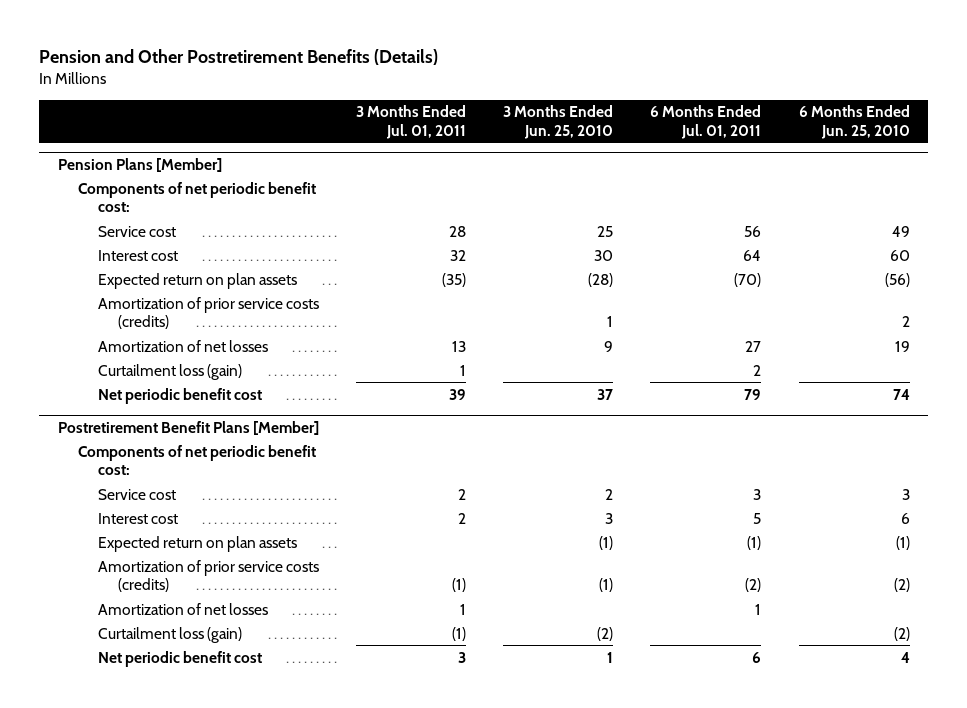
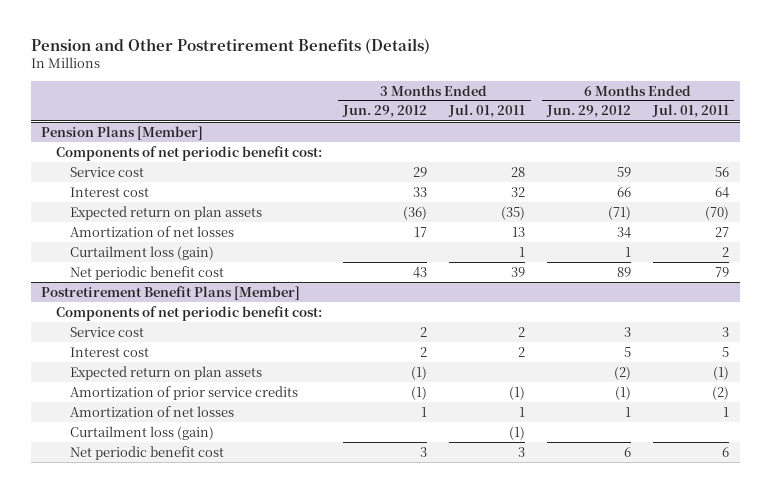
[503,105,614,139] 3 Months Ended Jun. 25, 2010 -> none
[798,105,910,139] 6 Months Ended Jun. 25, 2010 -> none
none -> [342,105,428,119] Jun. 29, 2012
none -> [545,105,631,119] Jun. 29, 2012
[97,296,319,330] Amortization of prior service costs (credits) -> none
[97,559,319,593] Amortization of prior service costs (credits) -> [69,385,298,400] Amortization of prior service credits

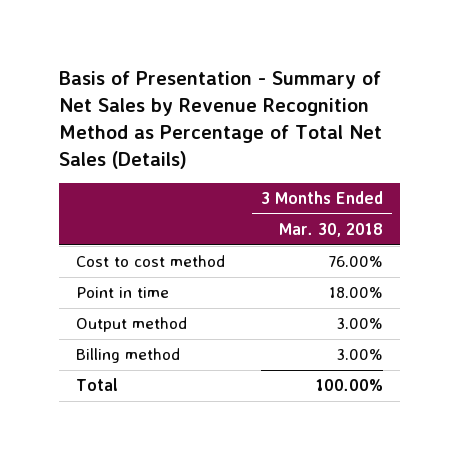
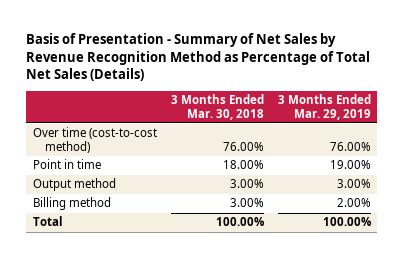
none -> [277,94,371,120] 3 Months Ended Mar. 29, 2019
[76,255,226,268] Cost to cost method -> [33,127,158,153] Over time (cost-to-cost method)

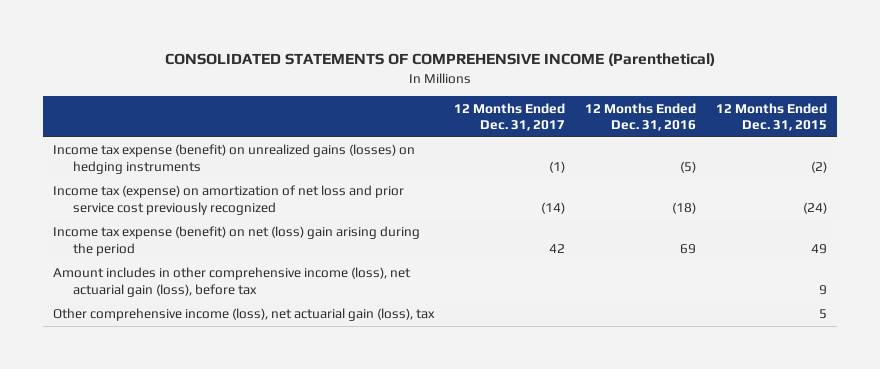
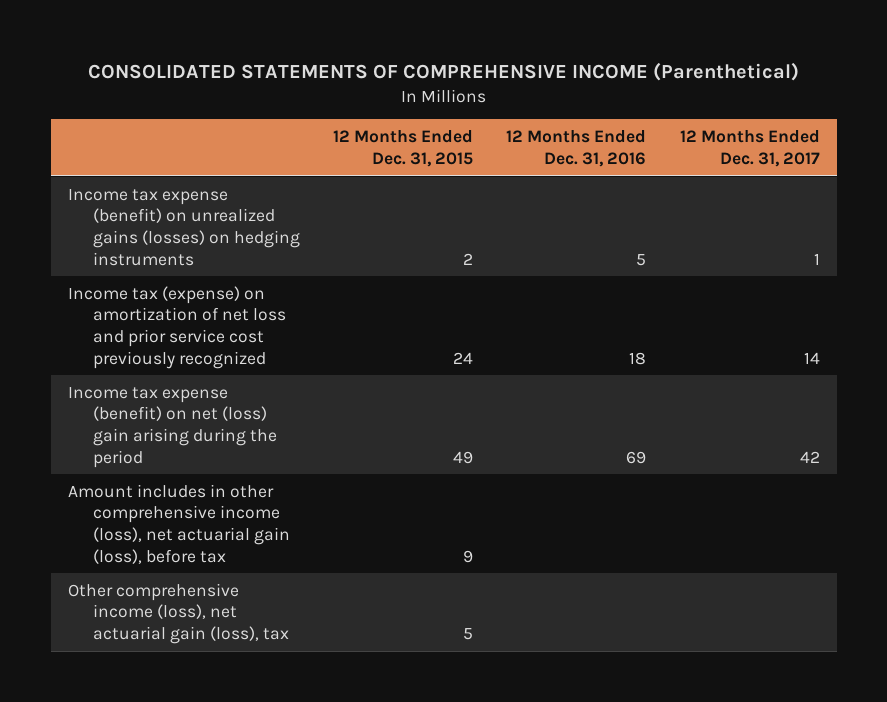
[548,161,565,174] (1) -> [813,252,820,265] 1
[679,161,696,174] (5) -> [636,253,647,266] 5
[810,161,827,174] (2) -> [463,252,474,265] 2
[540,202,565,215] (14) -> [803,351,820,364] 14
[671,202,696,215] (18) -> [629,351,647,365] 18
[802,202,827,215] (24) -> [453,351,474,364] 24

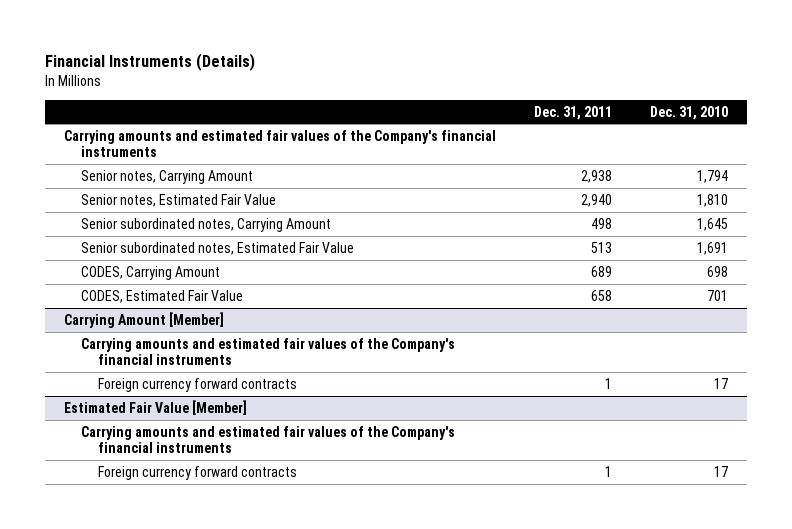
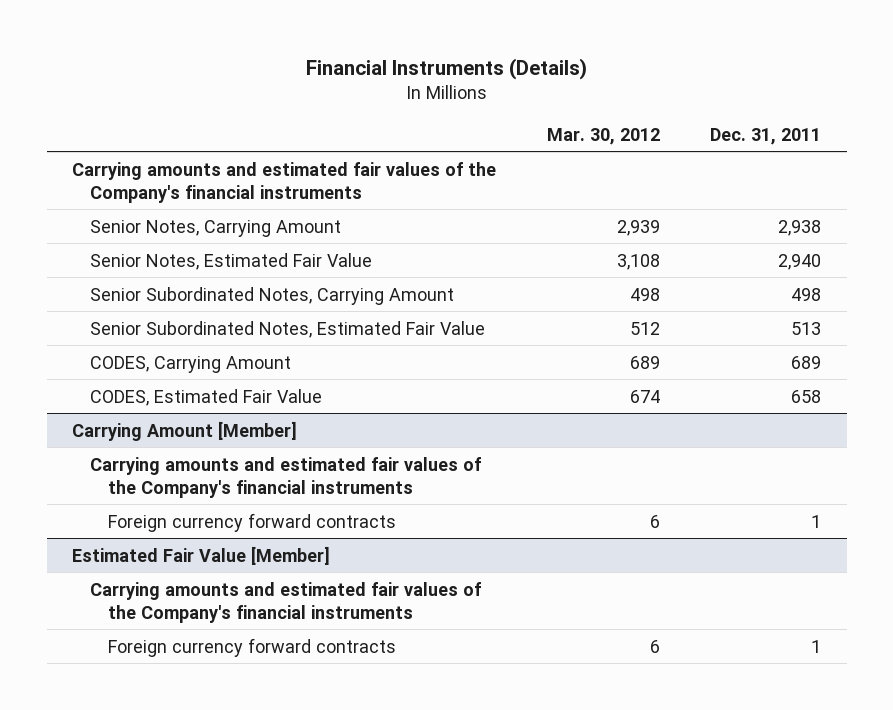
[650,105,729,120] Dec. 31, 2010 -> none
none -> [546,127,660,145] Mar. 30, 2012
[81,169,254,184] Senior notes, Carrying Amount -> [89,219,341,237] Senior Notes, Carrying Amount
[81,193,277,207] Senior notes, Estimated Fair Value -> [89,252,372,270] Senior Notes, Estimated Fair Value
[81,217,332,232] Senior subordinated notes, Carrying Amount -> [89,286,454,305] Senior Subordinated Notes, Carrying Amount
[81,241,355,255] Senior subordinated notes, Estimated Fair Value -> [89,320,485,338] Senior Subordinated Notes, Estimated Fair Value

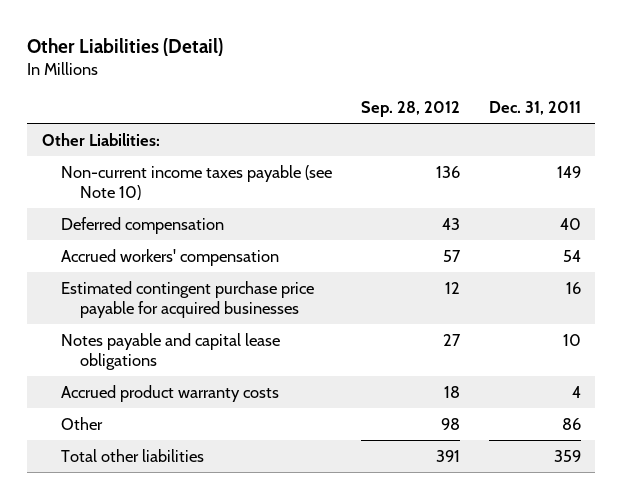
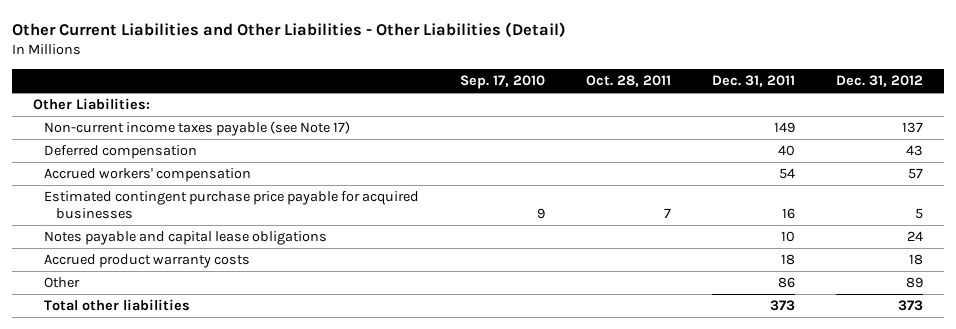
[27,37,224,56] Other Liabilities (Detail) -> [12,21,567,37] Other Current Liabilities and Other Liabilities - Other Liabilities (Detail)
[360,100,460,117] Sep. 28, 2012 -> none
none -> [460,74,546,89] Sep. 17, 2010
none -> [586,74,672,87] Oct. 28, 2011
none -> [836,74,924,87] Dec. 31, 2012
[60,164,332,200] Non-current income taxes payable (see Note 10) -> [44,121,351,137] Non-current income taxes payable (see Note 17)
[571,385,581,398] 4 -> [781,254,796,266] 18
[553,449,581,462] 359 -> [770,300,796,312] 373

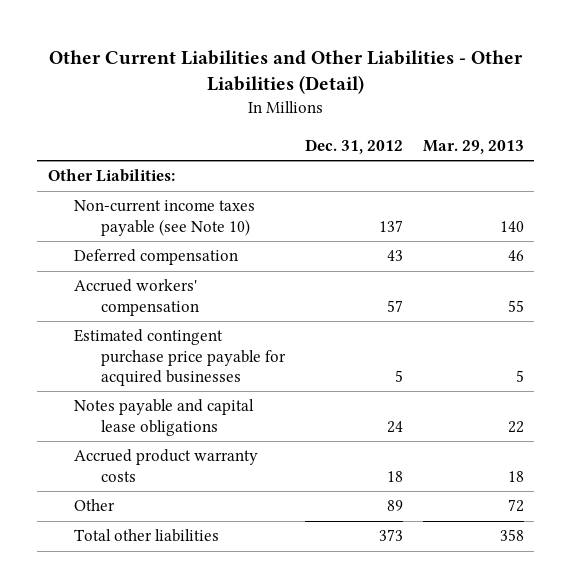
[460,74,546,89] Sep. 17, 2010 -> none
[586,74,672,87] Oct. 28, 2011 -> none
[712,74,796,87] Dec. 31, 2011 -> none
none -> [422,139,524,154] Mar. 29, 2013
[44,121,351,137] Non-current income taxes payable (see Note 17) -> [74,200,256,236] Non-current income taxes payable (see Note 10)

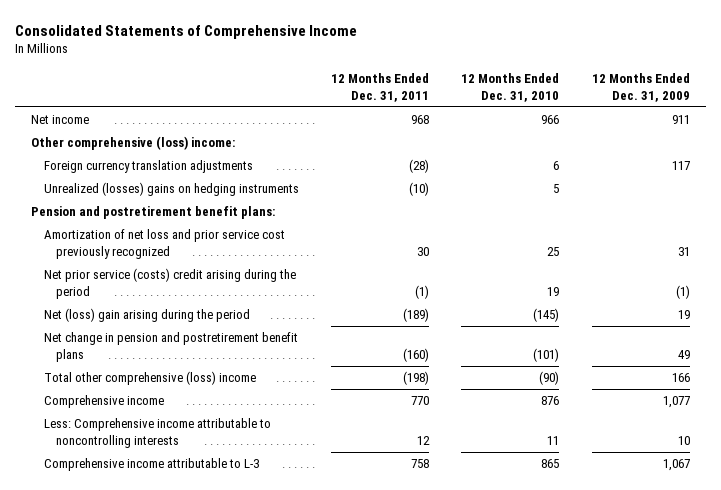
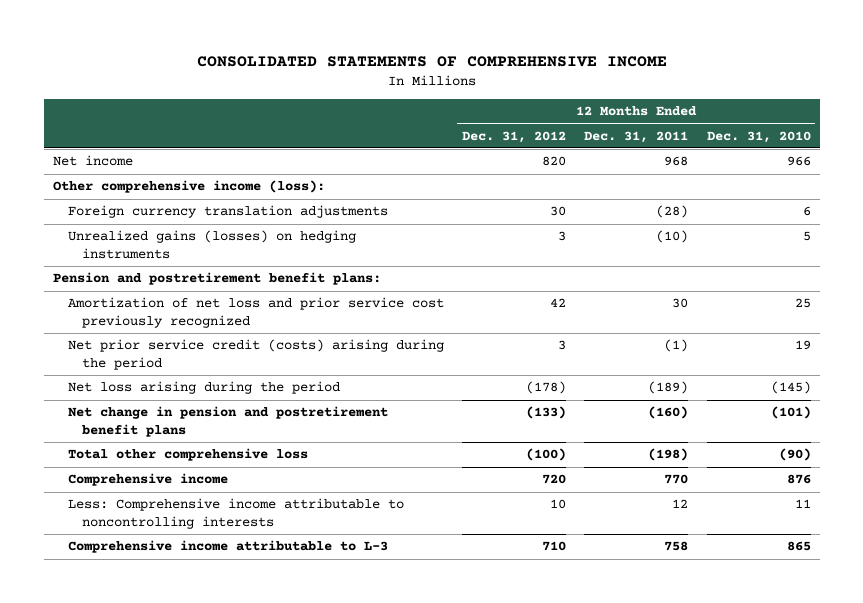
[15,24,358,39] Consolidated Statements of Comprehensive Income -> [196,55,667,67] CONSOLIDATED STATEMENTS OF COMPREHENSIVE INCOME
[591,72,690,102] 12 Months Ended Dec. 31, 2009 -> none
none -> [461,130,566,143] Dec. 31, 2012
[31,136,236,151] Other comprehensive (loss) income: -> [52,180,325,194] Other comprehensive income (loss):
[43,182,299,197] Unrealized (losses) gains on hedging instruments -> [67,230,356,259] Unrealized gains (losses) on hedging instruments
[43,268,296,300] Net prior service (costs) credit arising during the period -> [67,339,444,370] Net prior service credit (costs) arising during the period
[43,308,250,323] Net (loss) gain arising during the period -> [67,381,340,395] Net loss arising during the period
[43,371,256,386] Total other comprehensive (loss) income -> [67,448,308,462] Total other comprehensive loss

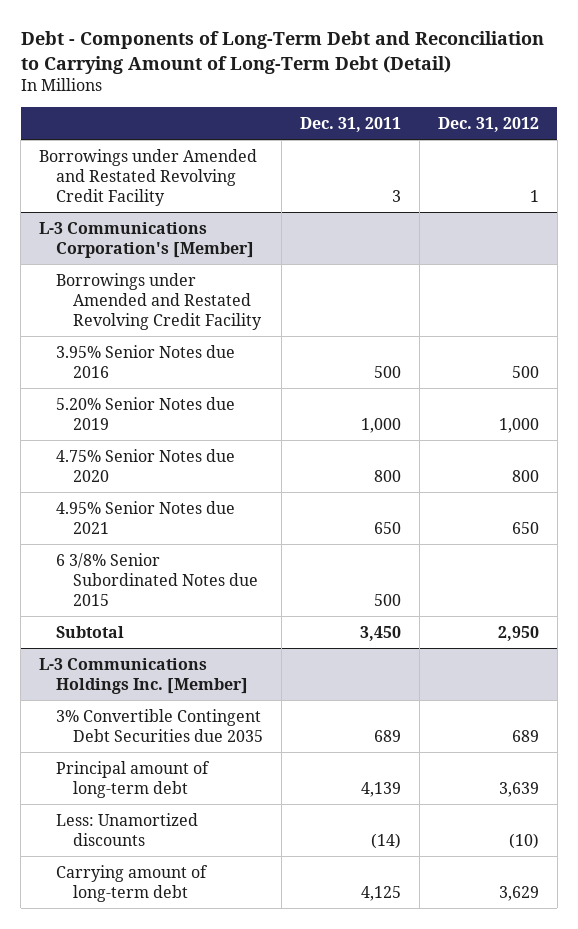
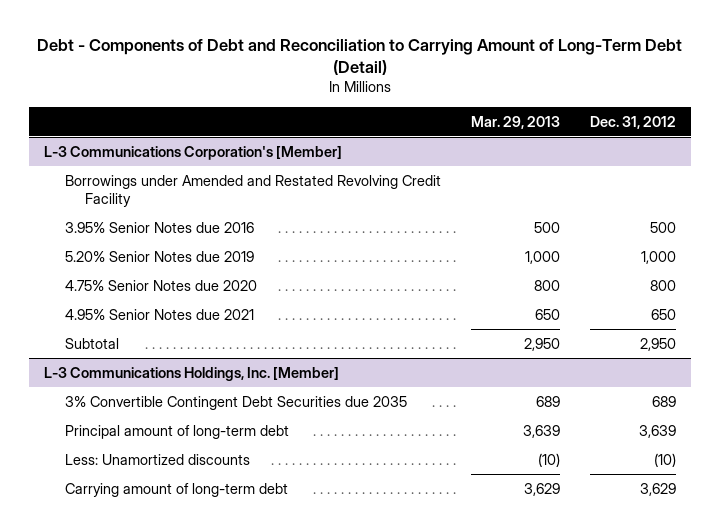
[20,31,544,74] Debt - Components of Long-Term Debt and Reconciliation to Carrying Amount of Long-Term Debt (Detail) -> [37,38,683,76] Debt - Components of Debt and Reconciliation to Carrying Amount of Long-Term Debt (Detail)
[299,116,401,132] Dec. 31, 2011 -> none
none -> [470,115,560,129] Mar. 29, 2013
[39,148,258,206] Borrowings under Amended and Restated Revolving Credit Facility -> none
[55,552,258,606] 6 3/8% Senior Subordinated Notes due 2015 -> none
[39,657,248,694] L-3 Communications Holdings Inc. [Member] -> [43,366,339,381] L-3 Communications Holdings, Inc. [Member]

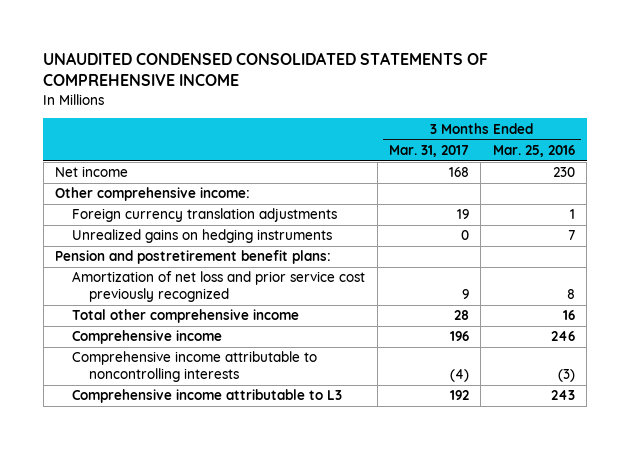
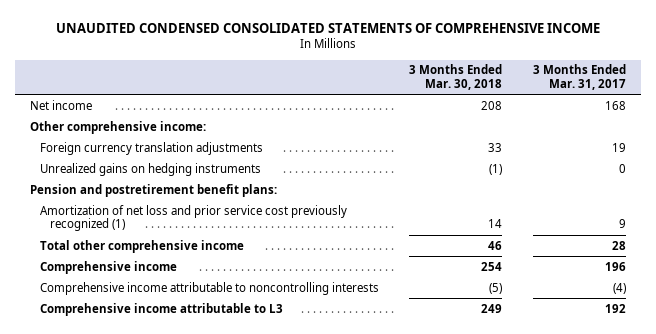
[492,144,575,157] Mar. 25, 2016 -> none
none -> [409,64,503,90] 3 Months Ended Mar. 30, 2018
[72,271,366,303] Amortization of net loss and prior service cost previously recognized -> [40,204,348,232] Amortization of net loss and prior service cost previously recognized (1)

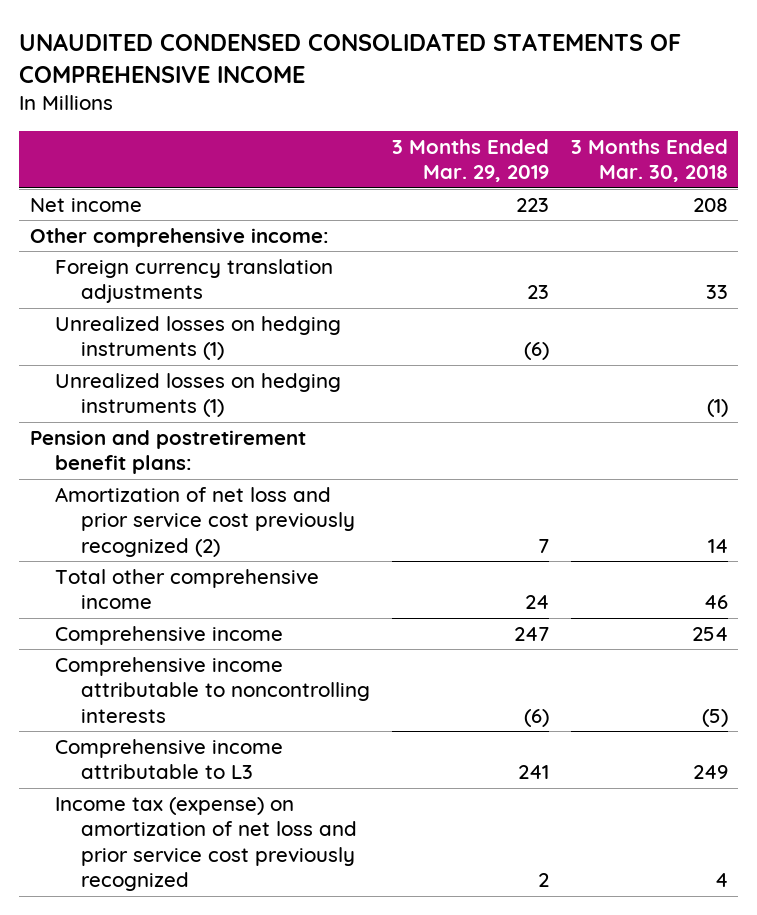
[532,64,626,90] 3 Months Ended Mar. 31, 2017 -> none
none -> [391,138,549,183] 3 Months Ended Mar. 29, 2019
none -> [55,316,342,361] Unrealized losses on hedging instruments (1)
[40,162,262,176] Unrealized gains on hedging instruments -> [55,373,342,418] Unrealized losses on hedging instruments (1)
[40,204,348,232] Amortization of net loss and prior service cost previously recognized (1) -> [55,487,355,557] Amortization of net loss and prior service cost previously recognized (2)
none -> [55,797,357,892] Income tax (expense) on amortization of net loss and prior service cost previously recognized

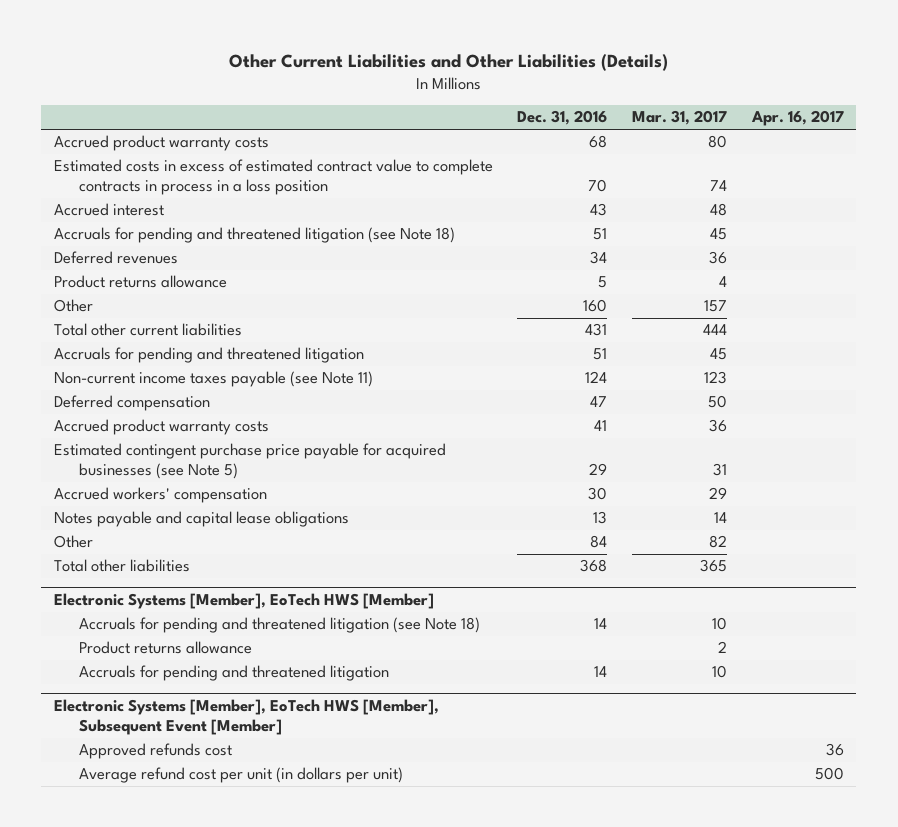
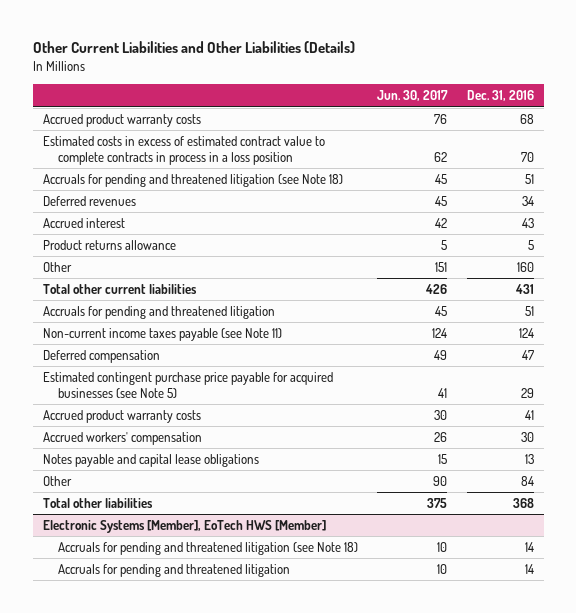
[632,110,728,126] Mar. 31, 2017 -> none
[750,110,844,127] Apr. 16, 2017 -> none
none -> [377,90,449,102] Jun. 30, 2017
[53,203,164,217] Accrued interest -> [42,218,125,229] Accrued interest
[53,419,269,436] Accrued product warranty costs -> [42,410,201,424] Accrued product warranty costs
[78,641,252,655] Product returns allowance -> none
[53,699,439,736] Electronic Systems [Member], EoTech HWS [Member], Subsequent Event [Member] -> none
[78,743,232,760] Approved refunds cost -> none
[78,767,403,784] Average refund cost per unit (in dollars per unit) -> none

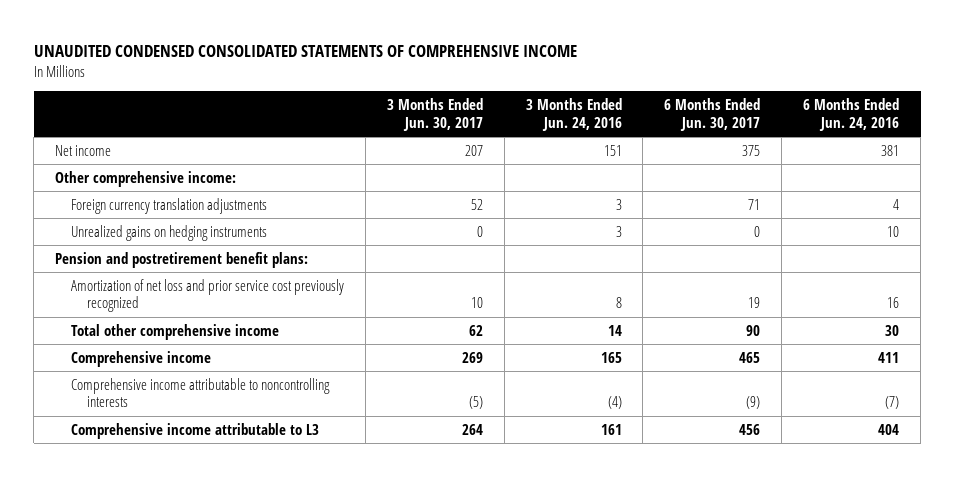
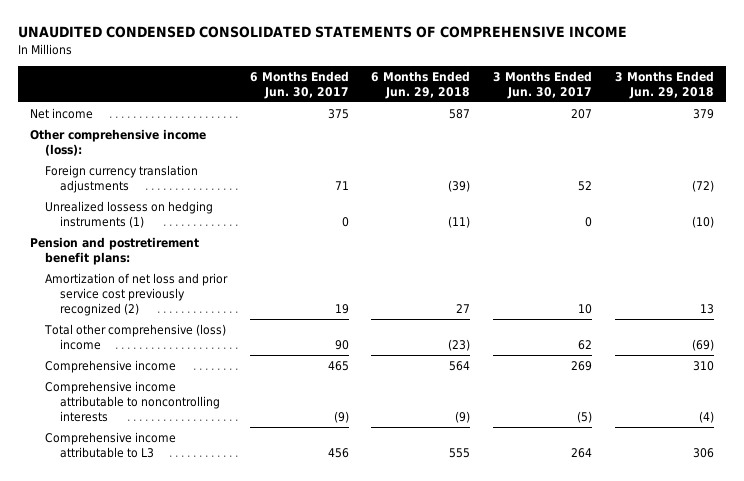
[525,98,622,131] 3 Months Ended Jun. 24, 2016 -> none
[803,98,900,131] 6 Months Ended Jun. 24, 2016 -> none
none -> [371,70,471,99] 6 Months Ended Jun. 29, 2018
none -> [615,70,715,99] 3 Months Ended Jun. 29, 2018
[55,170,237,187] Other comprehensive income: -> [29,128,206,156] Other comprehensive income (loss):
[70,224,267,241] Unrealized gains on hedging instruments -> [44,200,213,228] Unrealized lossess on hedging instruments (1)
[70,278,344,313] Amortization of net loss and prior service cost previously recognized -> [44,272,228,316] Amortization of net loss and prior service cost previously recognized (2)
[70,323,279,340] Total other comprehensive income -> [43,323,226,350] Total other comprehensive (loss) income

